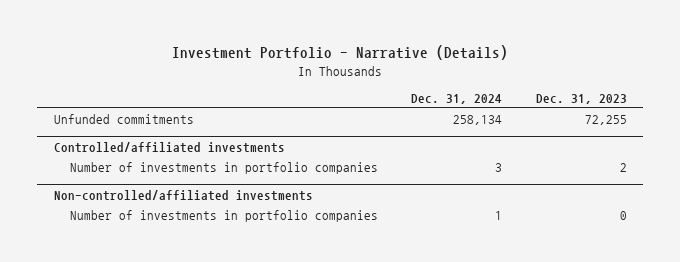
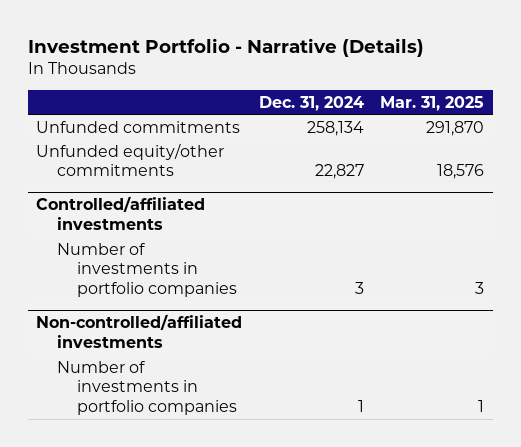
[535,94,627,105] Dec. 31, 2023 -> none
none -> [380,95,485,111] Mar. 31, 2025
none -> [36,142,225,177] Unfunded equity/other commitments

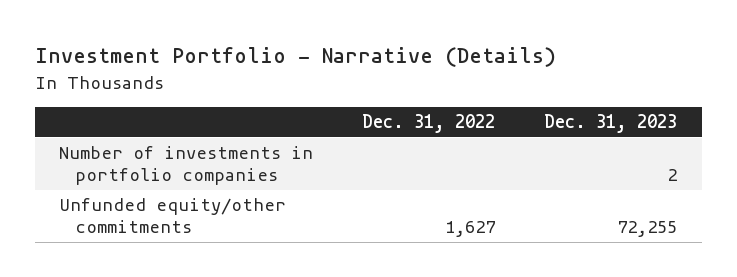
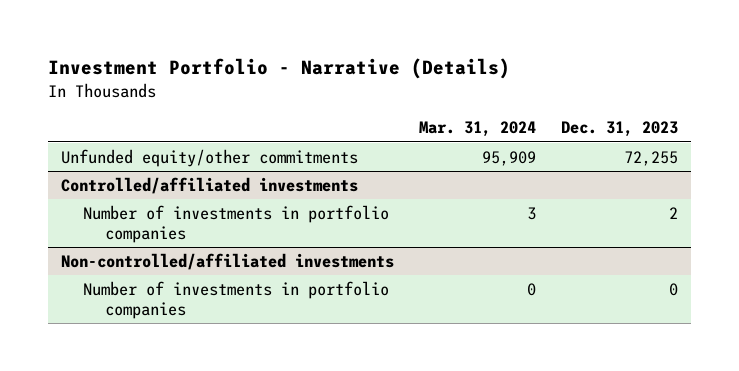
[362,114,496,134] Dec. 31, 2022 -> none
none -> [419,121,537,138] Mar. 31, 2024
[59,146,314,186] Number of investments in portfolio companies -> none
none -> [60,177,358,195] Controlled/affiliated investments
none -> [82,205,389,243] Number of investments in portfolio companies
none -> [60,253,394,271] Non-controlled/affiliated investments
none -> [82,281,389,319] Number of investments in portfolio companies

